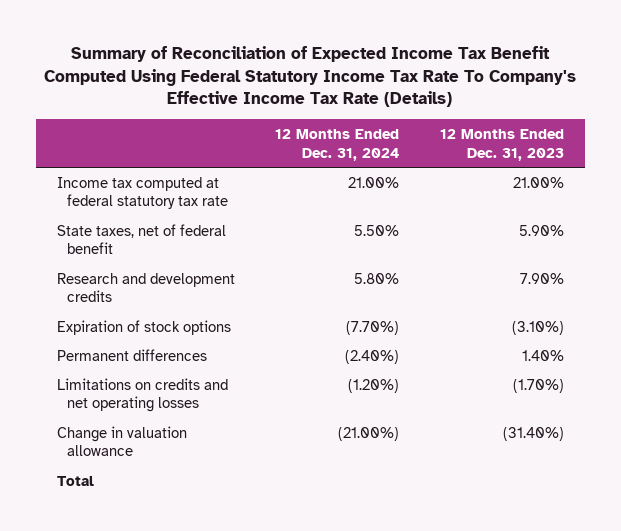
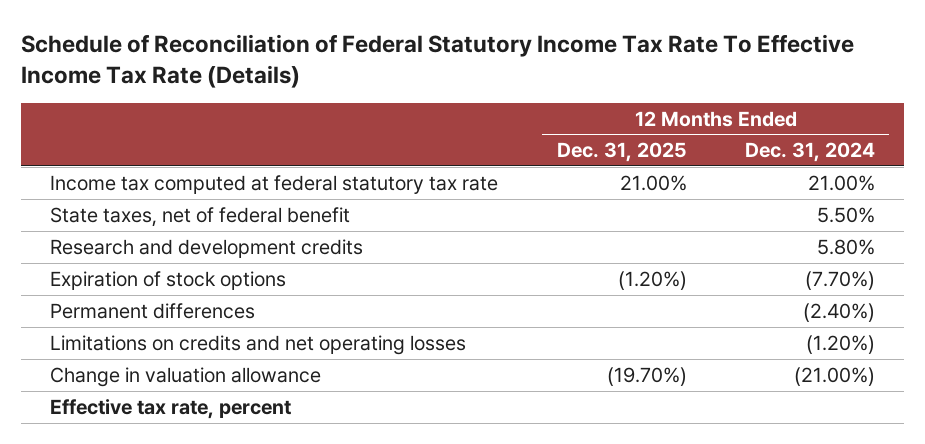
[44,45,577,108] Summary of Reconciliation of Expected Income Tax Benefit Computed Using Federal Statutory Income Tax Rate To Company's Effective Income Tax Rate (Details) -> [21,34,855,88] Schedule of Reconciliation of Federal Statutory Income Tax Rate To Effective Income Tax Rate (Details)
[440,128,565,161] 12 Months Ended Dec. 31, 2023 -> none
none -> [556,142,687,163] Dec. 31, 2025
[56,475,94,486] Total -> [50,398,292,419] Effective tax rate, percent

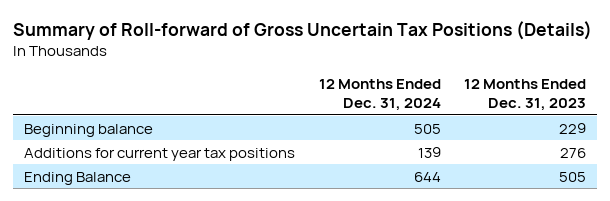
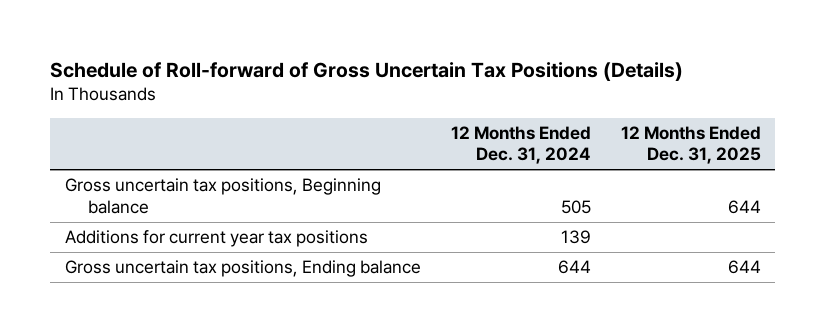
[12,21,592,41] Summary of Roll-forward of Gross Uncertain Tax Positions (Details) -> [49,61,683,81] Schedule of Roll-forward of Gross Uncertain Tax Positions (Details)
[463,78,586,112] 12 Months Ended Dec. 31, 2023 -> none
none -> [620,125,761,165] 12 Months Ended Dec. 31, 2025
[24,123,154,137] Beginning balance -> [64,178,381,214] Gross uncertain tax positions, Beginning balance
[24,171,132,185] Ending Balance -> [64,260,421,278] Gross uncertain tax positions, Ending balance

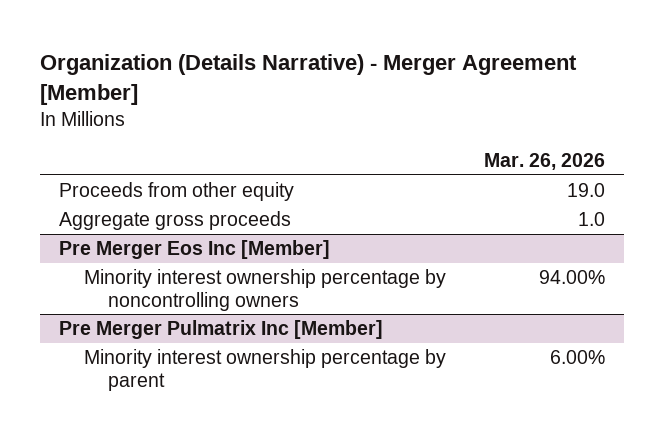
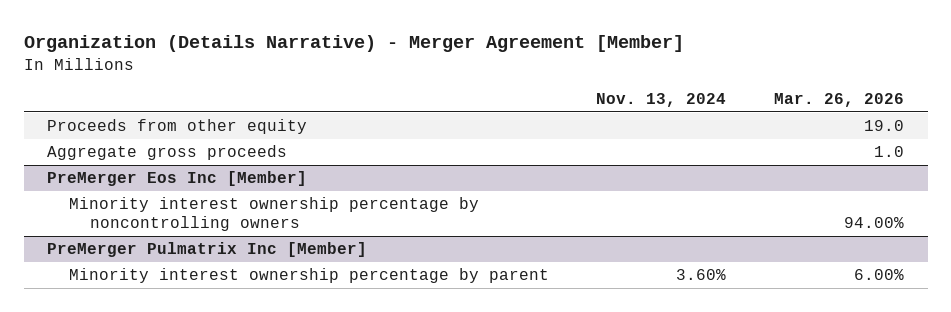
none -> [596,92,727,107] Nov. 13, 2024
[59,240,331,260] Pre Merger Eos Inc [Member] -> [47,171,308,187] PreMerger Eos Inc [Member]
[59,320,384,340] Pre Merger Pulmatrix Inc [Member] -> [47,242,368,258] PreMerger Pulmatrix Inc [Member]

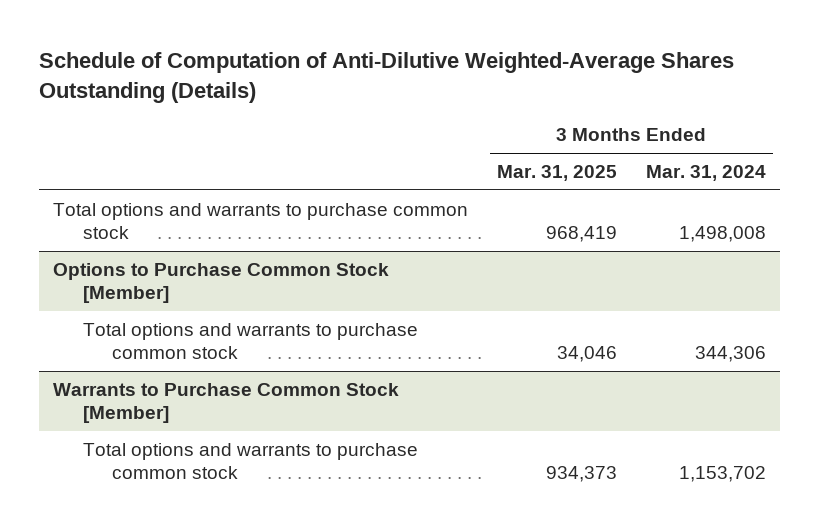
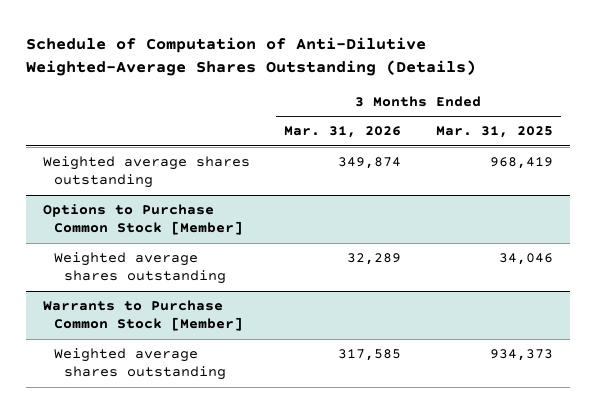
[645,165,766,182] Mar. 31, 2024 -> none
none -> [284,126,402,139] Mar. 31, 2026
[53,202,469,240] Total options and warrants to purchase common stock -> [42,156,250,189] Weighted average shares outstanding
[82,322,418,360] Total options and warrants to purchase common stock -> [53,252,227,285] Weighted average shares outstanding
[82,442,418,480] Total options and warrants to purchase common stock -> [53,348,227,381] Weighted average shares outstanding

